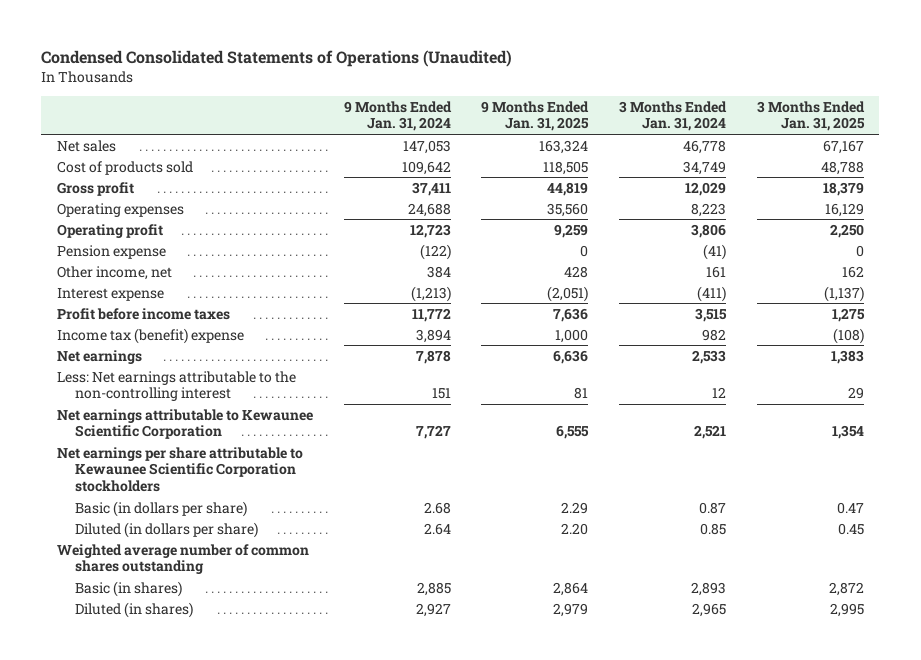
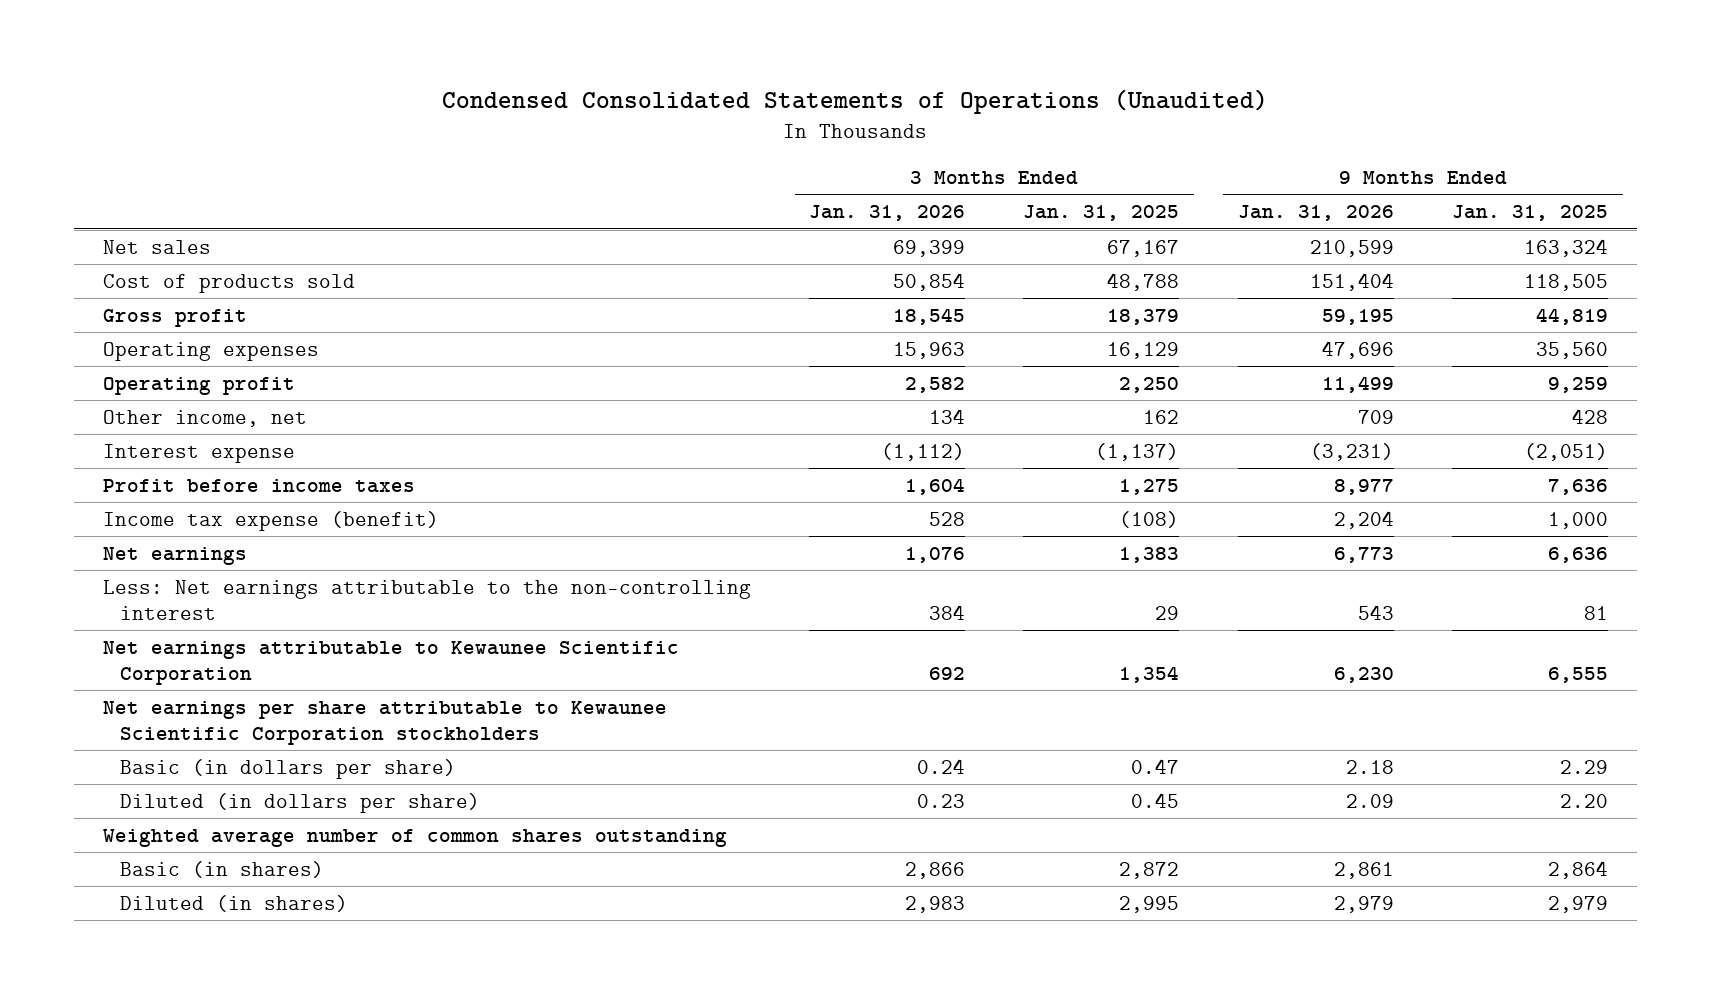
[343,100,452,132] 9 Months Ended Jan. 31, 2024 -> none
[619,100,728,132] 3 Months Ended Jan. 31, 2024 -> none
none -> [809,205,966,222] Jan. 31, 2026
none -> [1237,205,1394,222] Jan. 31, 2026
[56,244,166,259] Pension expense -> none
[56,327,244,344] Income tax (benefit) expense -> [102,510,439,531] Income tax expense (benefit)

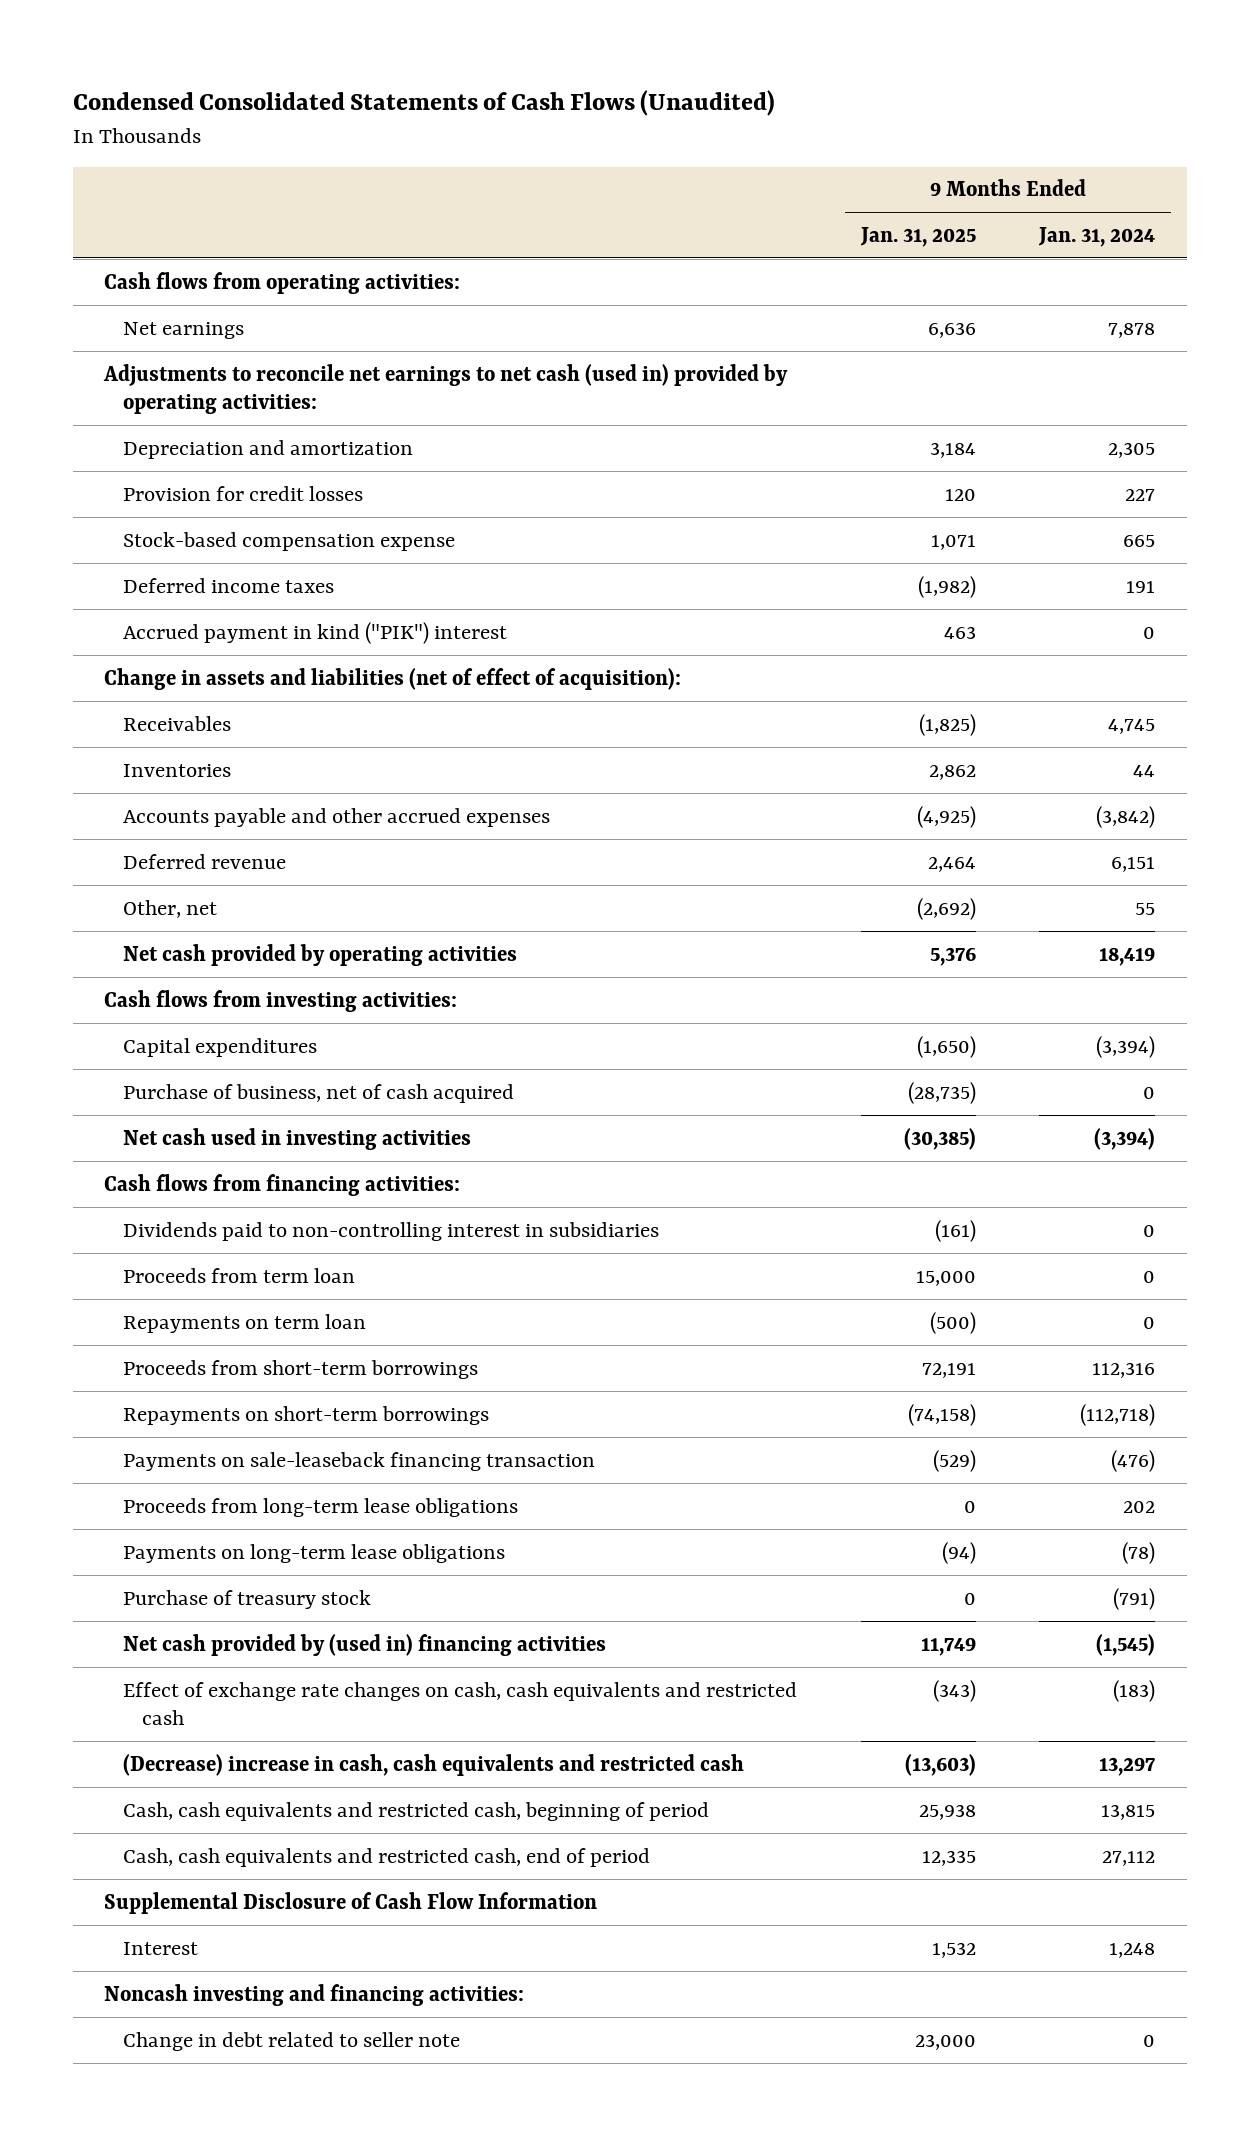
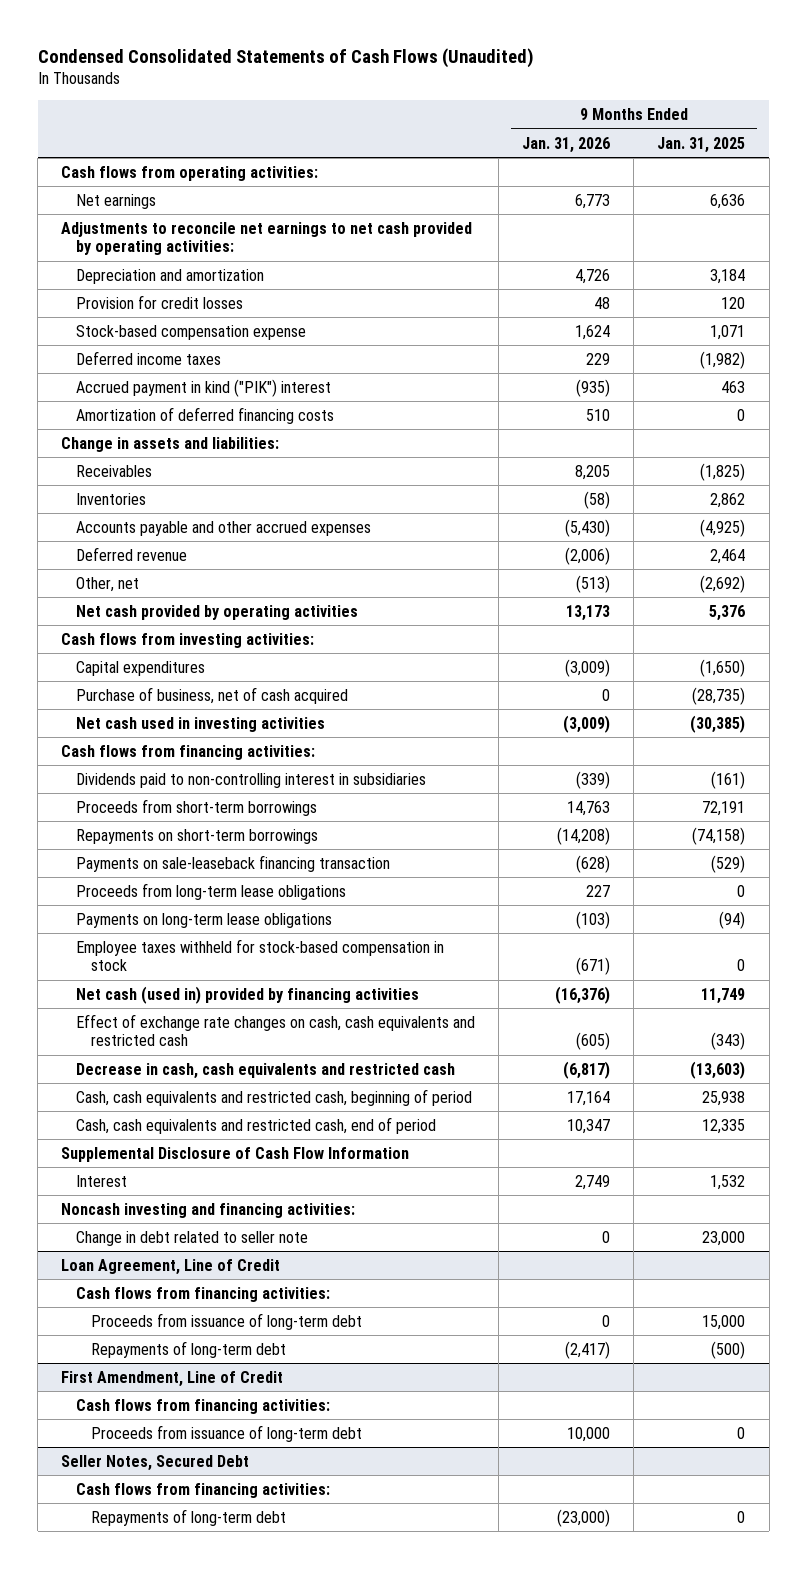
[1037,226,1155,247] Jan. 31, 2024 -> none
none -> [522,136,611,153] Jan. 31, 2026
[103,363,789,415] Adjustments to reconcile net earnings to net cash (used in) provided by operating activities: -> [61,221,473,256] Adjustments to reconcile net earnings to net cash provided by operating activities:
none -> [76,406,335,424] Amortization of deferred financing costs
[104,667,682,690] Change in assets and liabilities (net of effect of acquisition): -> [61,436,280,452] Change in assets and liabilities:
[123,1267,356,1283] Proceeds from term loan -> none
[123,1313,367,1333] Repayments on term loan -> none
[123,1589,372,1609] Purchase of treasury stock -> none
none -> [76,938,445,972] Employee taxes withheld for stock-based compensation in stock
[123,1633,607,1656] Net cash provided by (used in) financing activities -> [76,985,420,1004] Net cash (used in) provided by financing activities
[123,1753,745,1776] (Decrease) increase in cash, cash equivalents and restricted cash -> [76,1062,456,1079] Decrease in cash, cash equivalents and restricted cash
none -> [61,1258,281,1275] Loan Agreement, Line of Credit
none -> [76,1286,331,1302] Cash flows from financing activities:
none -> [91,1312,363,1330] Proceeds from issuance of long-term debt
none -> [91,1340,287,1358] Repayments of long-term debt
none -> [61,1370,284,1387] First Amendment, Line of Credit
none -> [76,1398,331,1414] Cash flows from financing activities:
none -> [91,1424,363,1442] Proceeds from issuance of long-term debt
none -> [61,1454,250,1471] Seller Notes, Secured Debt
none -> [76,1482,331,1498] Cash flows from financing activities:
none -> [91,1508,287,1526] Repayments of long-term debt

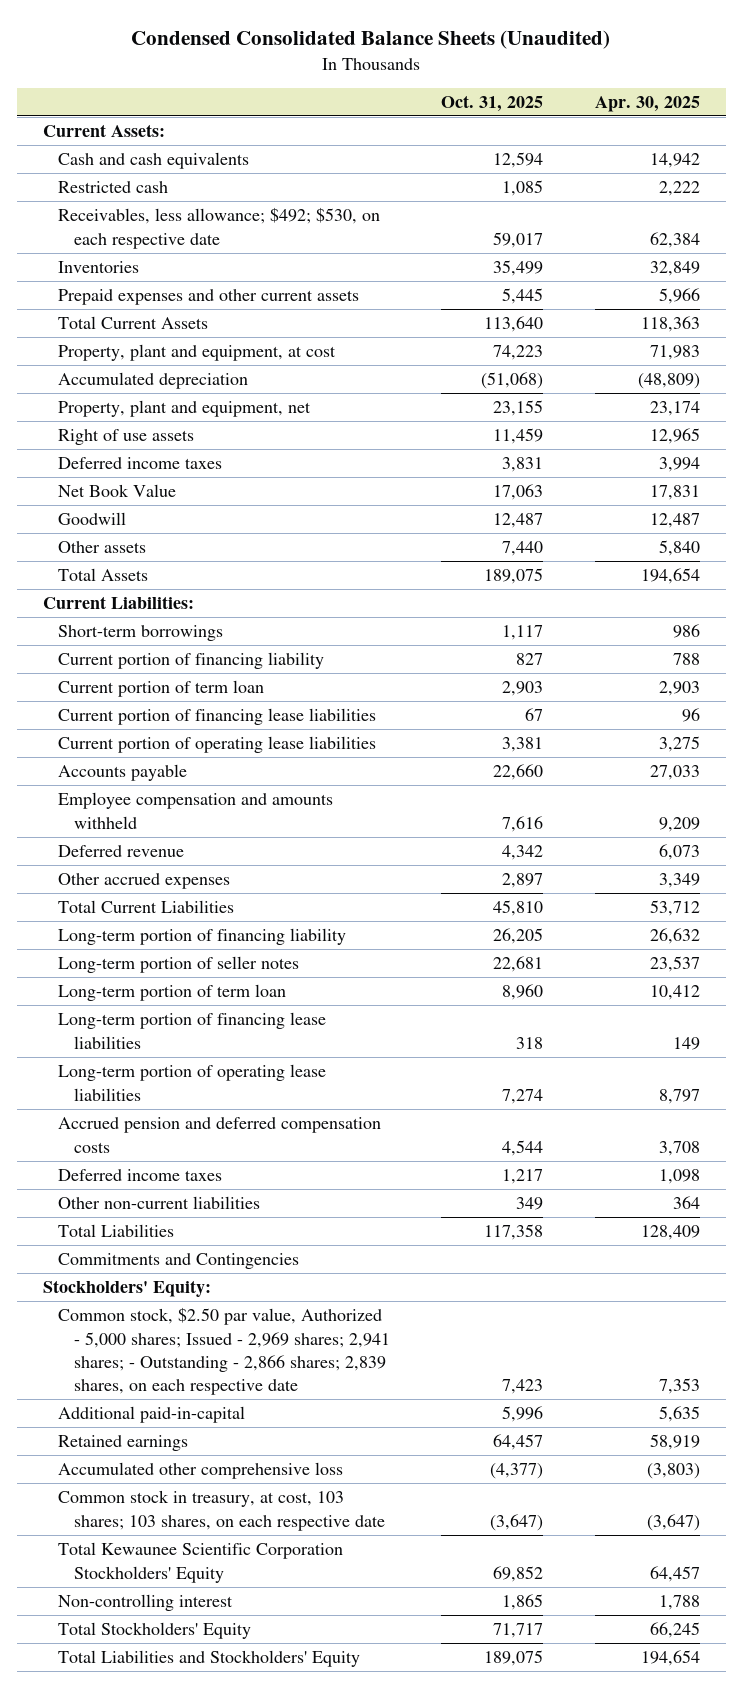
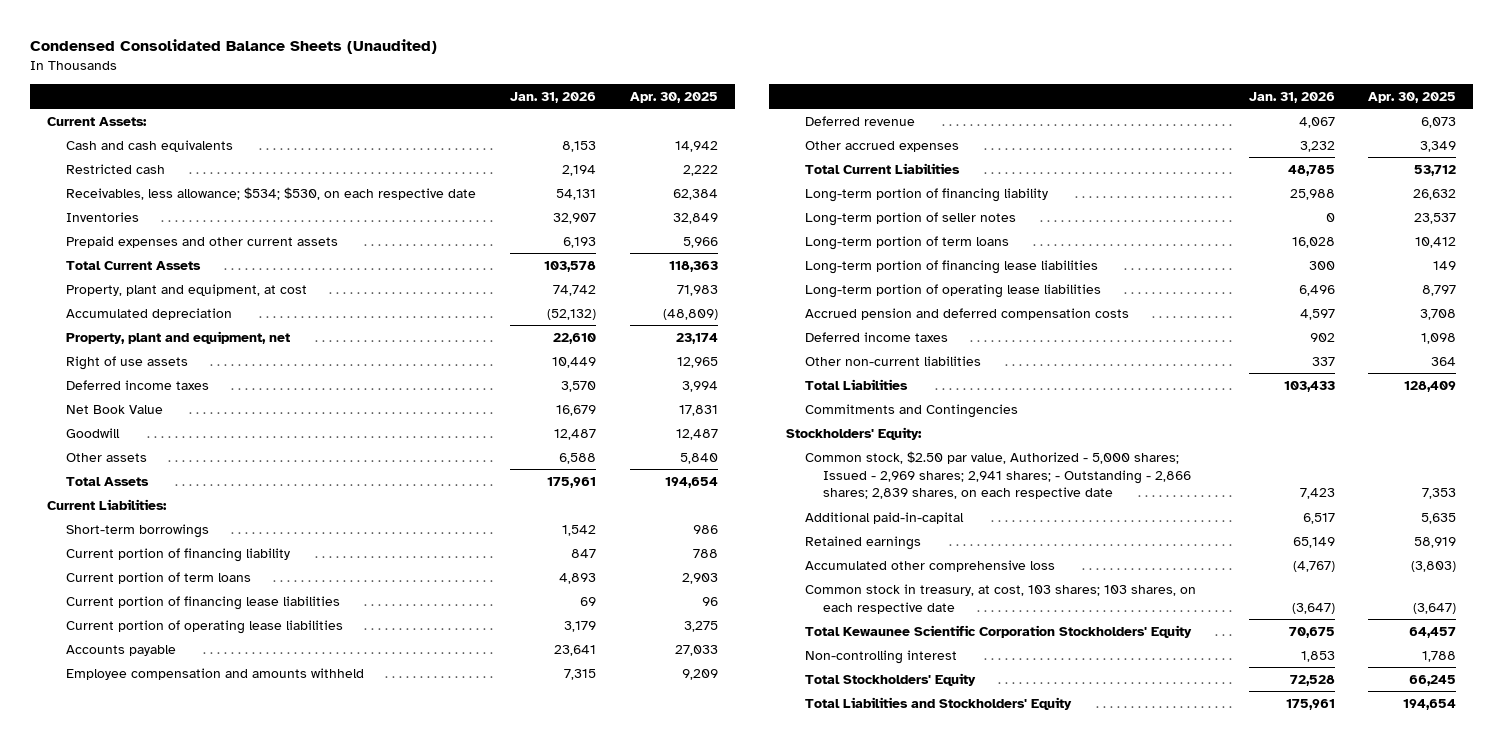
[441,94,544,112] Oct. 31, 2025 -> none
none -> [509,91,596,103] Jan. 31, 2026
[58,207,381,249] Receivables, less allowance; $492; $530, on each respective date -> [65,186,476,200] Receivables, less allowance; $534; $530, on each respective date
[58,680,265,698] Current portion of term loan -> [65,571,251,584] Current portion of term loans
[58,984,287,1002] Long-term portion of term loan -> [804,235,1009,250] Long-term portion of term loans

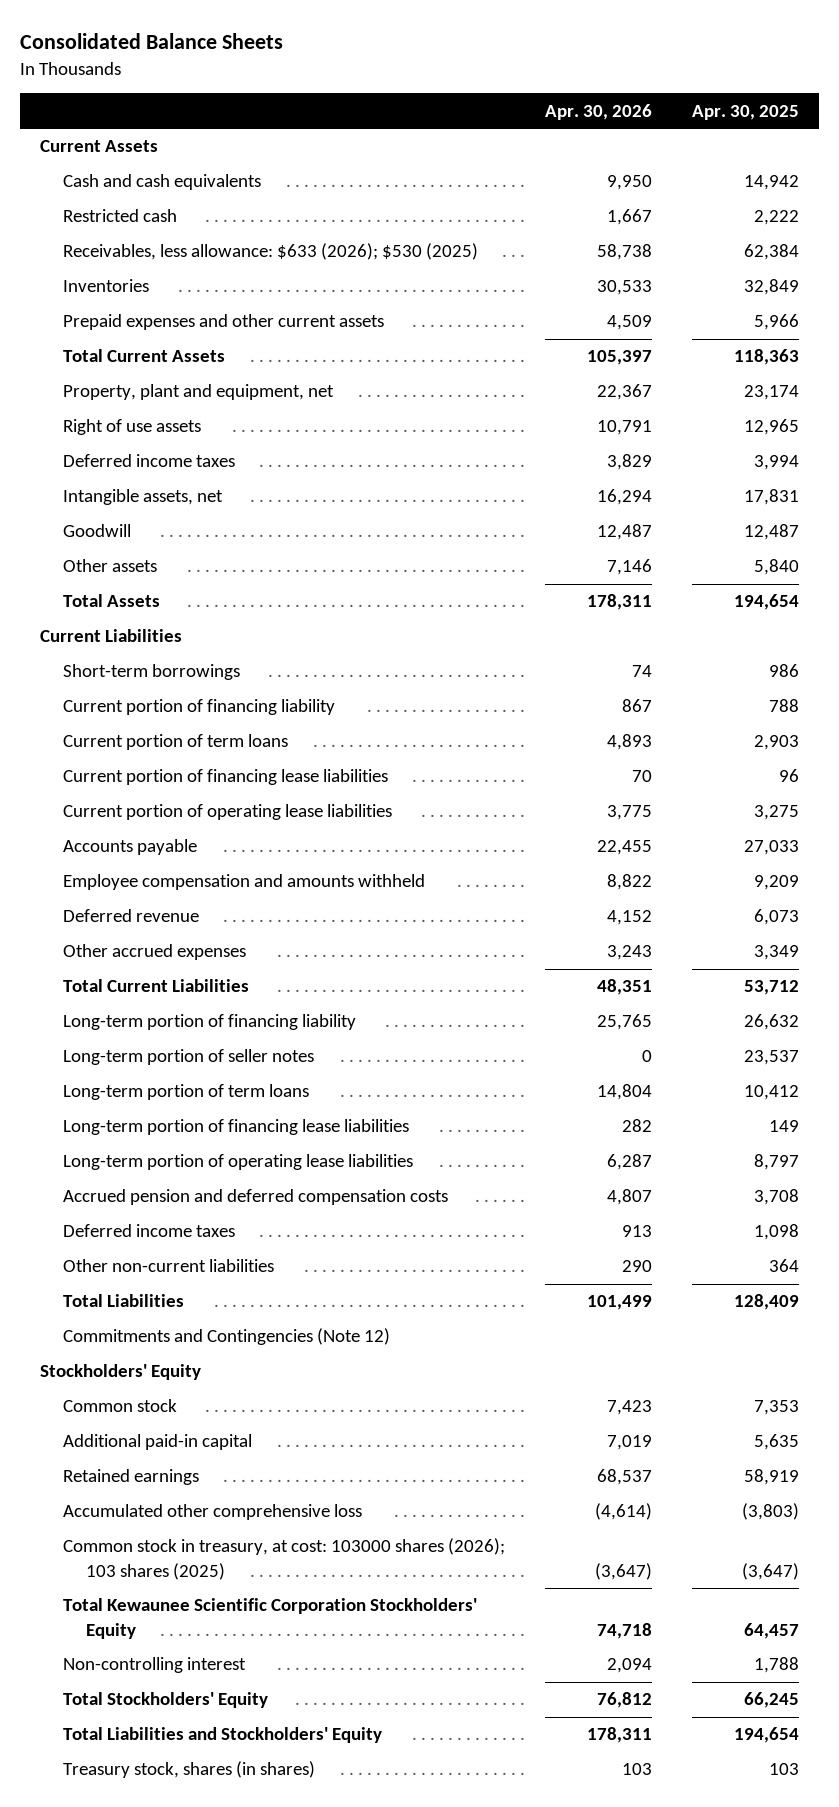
[30,39,438,55] Condensed Consolidated Balance Sheets (Unaudited) -> [19,33,283,50] Consolidated Balance Sheets
[509,91,596,103] Jan. 31, 2026 -> none
none -> [545,103,653,120] Apr. 30, 2026
[47,116,148,126] Current Assets: -> [39,140,158,153] Current Assets
[65,186,476,200] Receivables, less allowance; $534; $530, on each respective date -> [62,243,478,261] Receivables, less allowance: $633 (2026); $530 (2025)
[65,283,307,296] Property, plant and equipment, at cost -> none
[65,307,232,320] Accumulated depreciation -> none
[65,404,163,414] Net Book Value -> [62,489,223,506] Intangible assets, net
[47,498,168,510] Current Liabilities: -> [39,629,182,643] Current Liabilities
[804,403,1018,418] Commitments and Contingencies -> [62,1328,390,1346] Commitments and Contingencies (Note 12)
[785,426,922,440] Stockholders' Equity: -> [39,1364,201,1381] Stockholders' Equity
[804,450,1192,500] Common stock, $2.50 par value, Authorized - 5,000 shares; Issued - 2,969 shares; 2,941 shares; - Outstanding - 2,866 shares; 2,839 shares, on each respective date -> [62,1399,177,1413] Common stock
[804,511,964,524] Additional paid-in-capital -> [62,1434,252,1451] Additional paid-in capital
[804,583,1196,614] Common stock in treasury, at cost, 103 shares; 103 shares, on each respective date -> [62,1538,505,1580] Common stock in treasury, at cost: 103000 shares (2026); 103 shares (2025)
none -> [62,1761,315,1779] Treasury stock, shares (in shares)

